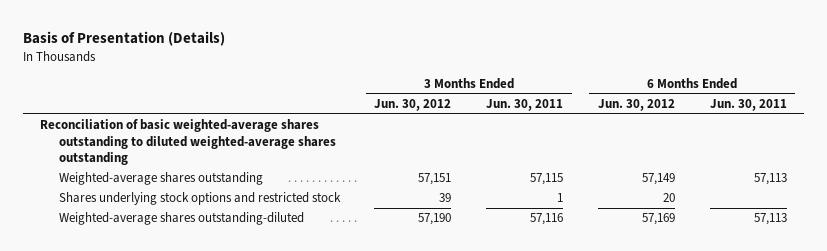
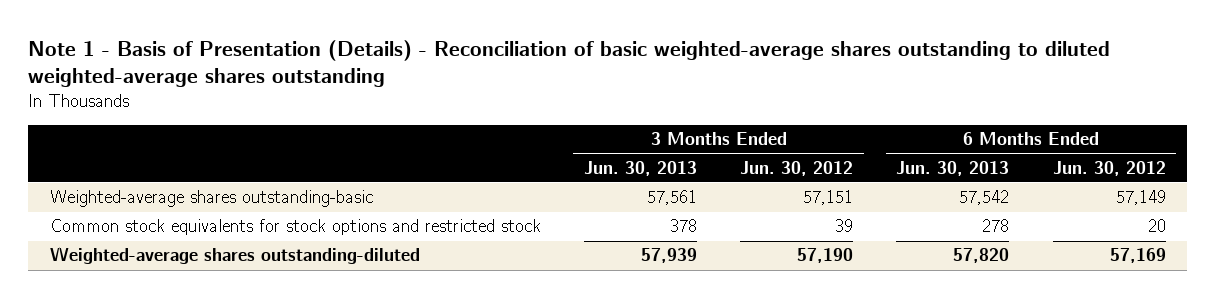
[22,31,225,47] Basis of Presentation (Details) -> [28,39,1111,88] Note 1 - Basis of Presentation (Details) - Reconciliation of basic weighted-average shares outstanding to diluted weighted-average shares outstanding
[486,99,564,112] Jun. 30, 2011 -> none
[709,99,787,112] Jun. 30, 2011 -> none
none -> [583,160,697,176] Jun. 30, 2013
none -> [896,160,1010,176] Jun. 30, 2013
[40,119,336,166] Reconciliation of basic weighted-average shares outstanding to diluted weighted-average shares outstanding -> none
[58,172,263,186] Weighted-average shares outstanding -> [49,190,373,208] Weighted-average shares outstanding-basic
[58,192,341,206] Shares underlying stock options and restricted stock -> [49,219,541,236] Common stock equivalents for stock options and restricted stock

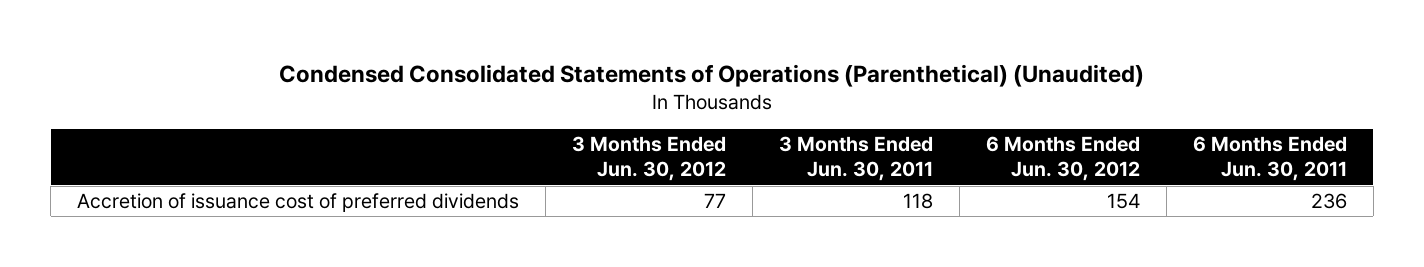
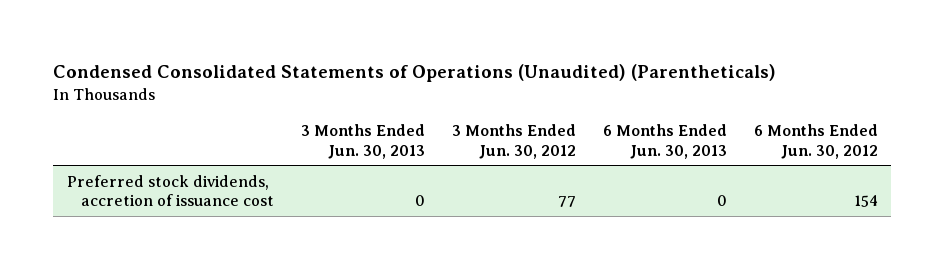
[278,63,1144,87] Condensed Consolidated Statements of Operations (Parenthetical) (Unaudited) -> [53,64,777,83] Condensed Consolidated Statements of Operations (Unaudited) (Parentheticals)
[778,136,933,182] 3 Months Ended Jun. 30, 2011 -> none
[1192,136,1347,182] 6 Months Ended Jun. 30, 2011 -> none
none -> [300,124,425,159] 3 Months Ended Jun. 30, 2013
none -> [602,124,727,159] 6 Months Ended Jun. 30, 2013
[77,193,520,213] Accretion of issuance cost of preferred dividends -> [66,174,274,207] Preferred stock dividends, accretion of issuance cost

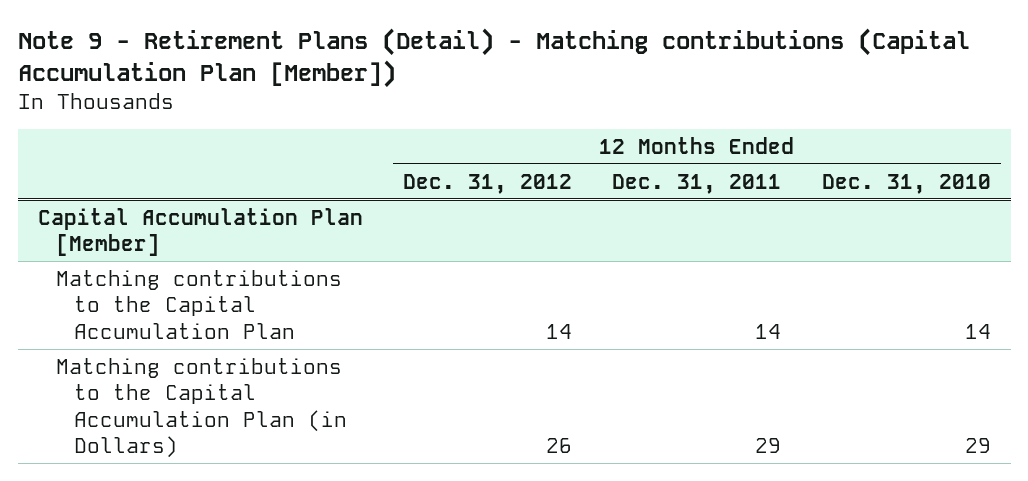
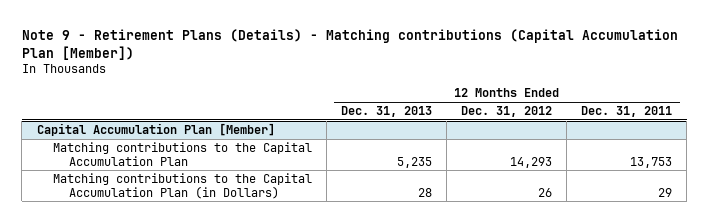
[17,28,970,89] Note 9 - Retirement Plans (Detail) - Matching contributions (Capital Accumulation Plan [Member]) -> [21,28,678,60] Note 9 - Retirement Plans (Details) - Matching contributions (Capital Accumulation Plan [Member])
[821,173,991,194] Dec. 31, 2010 -> none
none -> [341,106,433,118] Dec. 31, 2013
[546,323,573,339] 14 -> [510,156,553,168] 14,293
[755,323,782,339] 14 -> [630,156,673,168] 13,753

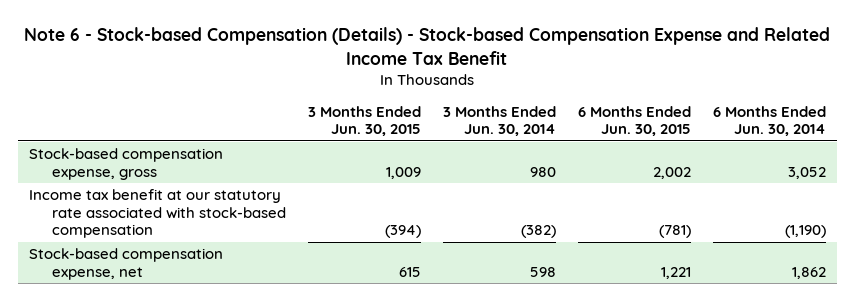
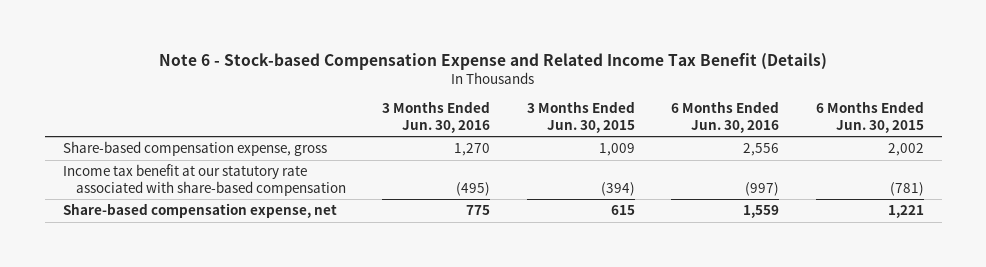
[24,27,831,65] Note 6 - Stock-based Compensation (Details) - Stock-based Compensation Expense and Related Income Tax Benefit -> [159,52,828,70] Note 6 - Stock-based Compensation Expense and Related Income Tax Benefit (Details)
[443,105,557,137] 3 Months Ended Jun. 30, 2014 -> none
[712,105,826,137] 6 Months Ended Jun. 30, 2014 -> none
none -> [382,101,491,133] 3 Months Ended Jun. 30, 2016
none -> [671,101,780,133] 6 Months Ended Jun. 30, 2016
[28,148,223,180] Stock-based compensation expense, gross -> [62,141,327,157] Share-based compensation expense, gross
[28,189,287,239] Income tax benefit at our statutory rate associated with stock-based compensation -> [62,164,346,196] Income tax benefit at our statutory rate associated with share-based compensation
[28,248,223,280] Stock-based compensation expense, net -> [62,203,337,219] Share-based compensation expense, net

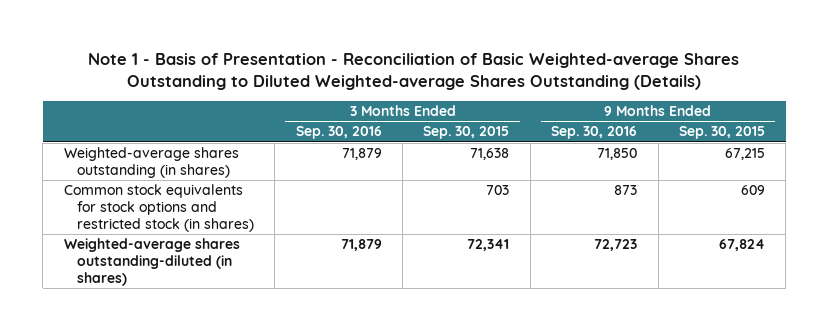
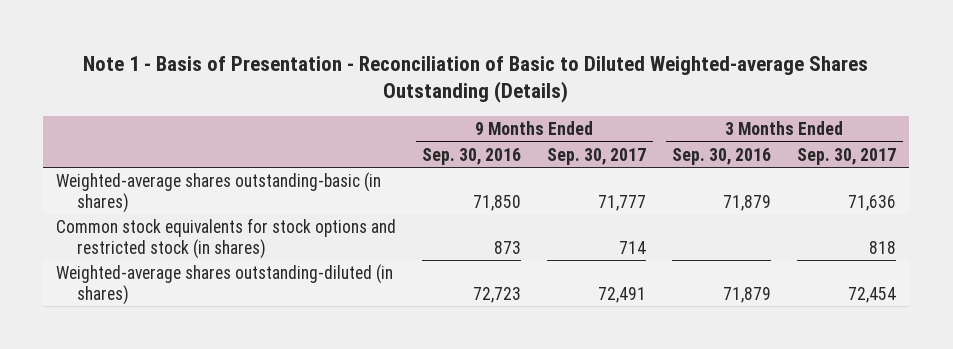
[88,52,740,90] Note 1 - Basis of Presentation - Reconciliation of Basic Weighted-average Shares Outstanding to Diluted Weighted-average Shares Outstanding (Details) -> [83,55,869,104] Note 1 - Basis of Presentation - Reconciliation of Basic to Diluted Weighted-average Shares Outstanding (Details)
[423,126,510,140] Sep. 30, 2015 -> none
[678,126,765,140] Sep. 30, 2015 -> none
none -> [547,147,647,165] Sep. 30, 2017
none -> [797,147,897,165] Sep. 30, 2017
[63,147,239,179] Weighted-average shares outstanding (in shares) -> [56,172,382,213] Weighted-average shares outstanding-basic (in shares)

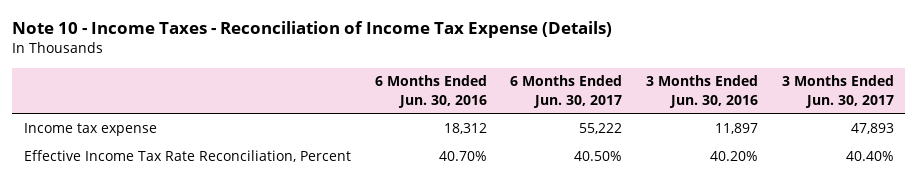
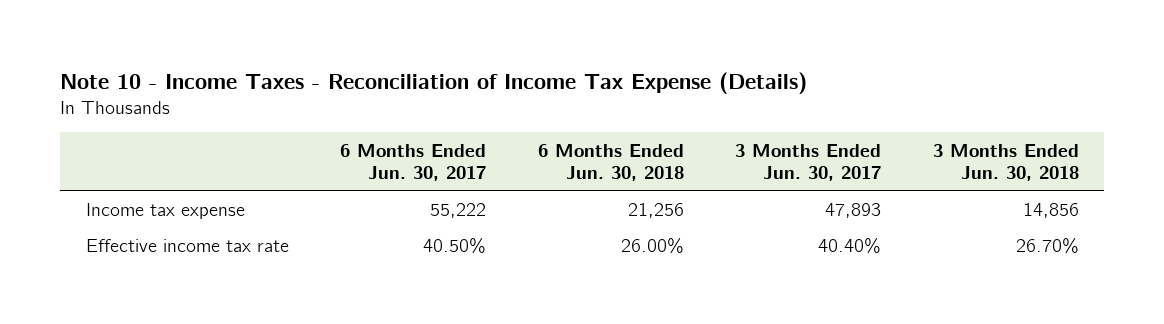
[374,75,487,108] 6 Months Ended Jun. 30, 2016 -> none
[645,75,758,108] 3 Months Ended Jun. 30, 2016 -> none
none -> [537,143,684,182] 6 Months Ended Jun. 30, 2018
none -> [932,143,1079,182] 3 Months Ended Jun. 30, 2018
[24,149,352,162] Effective Income Tax Rate Reconciliation, Percent -> [85,239,289,253] Effective income tax rate

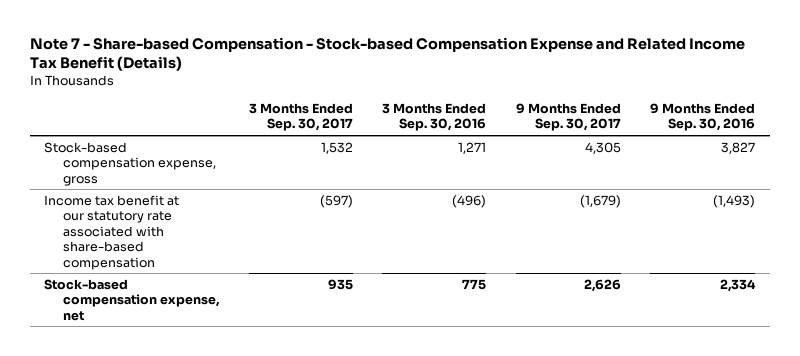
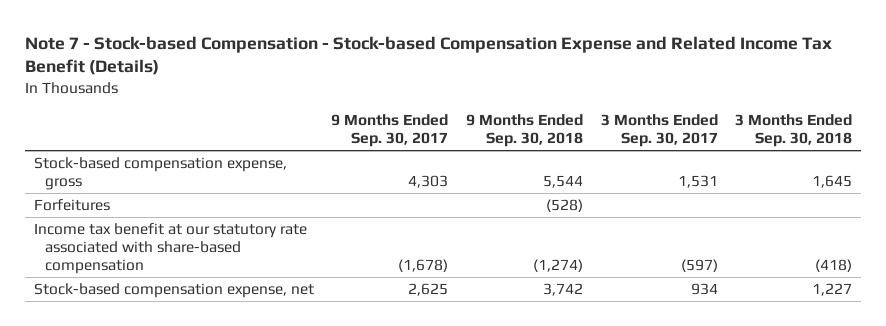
[29,36,745,72] Note 7 - Share-based Compensation - Stock-based Compensation Expense and Related Income Tax Benefit (Details) -> [24,35,832,76] Note 7 - Stock-based Compensation - Stock-based Compensation Expense and Related Income Tax Benefit (Details)
[382,103,487,132] 3 Months Ended Sep. 30, 2016 -> none
[650,103,756,132] 9 Months Ended Sep. 30, 2016 -> none
none -> [465,114,583,148] 9 Months Ended Sep. 30, 2018
none -> [735,114,853,148] 3 Months Ended Sep. 30, 2018
[320,141,353,154] 1,532 -> [677,174,718,188] 1,531
[584,141,621,154] 4,305 -> [408,174,449,188] 4,303
none -> [33,198,110,211] Forfeitures
[579,194,621,208] (1,679) -> [398,259,449,273] (1,678)
[327,278,353,290] 935 -> [690,282,718,295] 934
[583,278,621,292] 2,626 -> [408,282,449,296] 2,625

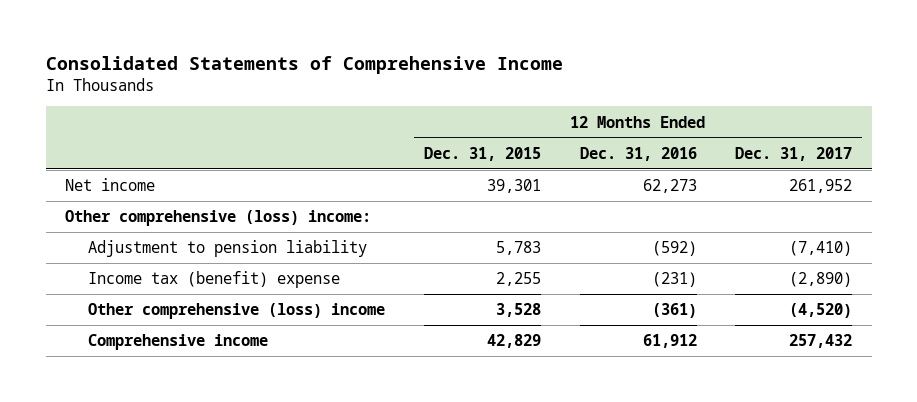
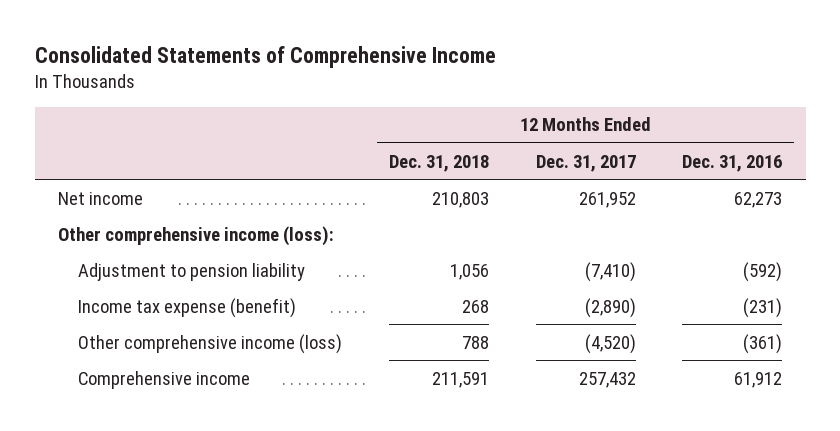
[423,146,541,161] Dec. 31, 2015 -> none
none -> [388,154,489,172] Dec. 31, 2018
[64,210,371,227] Other comprehensive (loss) income: -> [57,225,334,246] Other comprehensive income (loss):
[88,271,341,289] Income tax (benefit) expense -> [78,297,297,318] Income tax expense (benefit)
[88,303,386,320] Other comprehensive (loss) income -> [78,333,343,354] Other comprehensive income (loss)

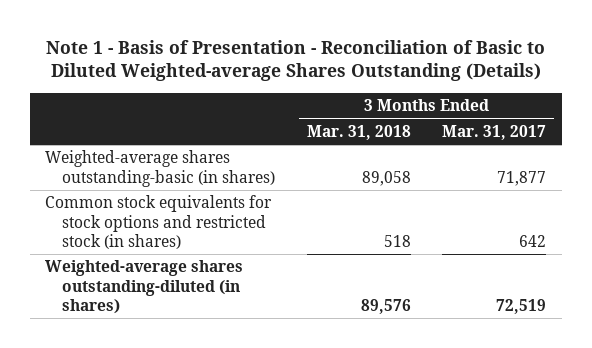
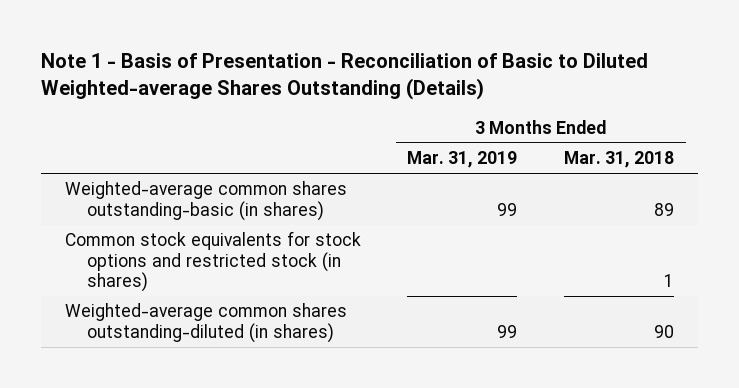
[442,124,547,140] Mar. 31, 2017 -> none
none -> [407,151,518,169] Mar. 31, 2019
[45,150,276,187] Weighted-average shares outstanding-basic (in shares) -> [64,181,347,221] Weighted-average common shares outstanding-basic (in shares)
[361,170,411,186] 89,058 -> [654,202,675,216] 89
[383,234,411,247] 518 -> [664,273,675,287] 1
[45,260,244,314] Weighted-average shares outstanding-diluted (in shares) -> [64,303,347,343] Weighted-average common shares outstanding-diluted (in shares)
[360,298,411,314] 89,576 -> [654,324,675,338] 90

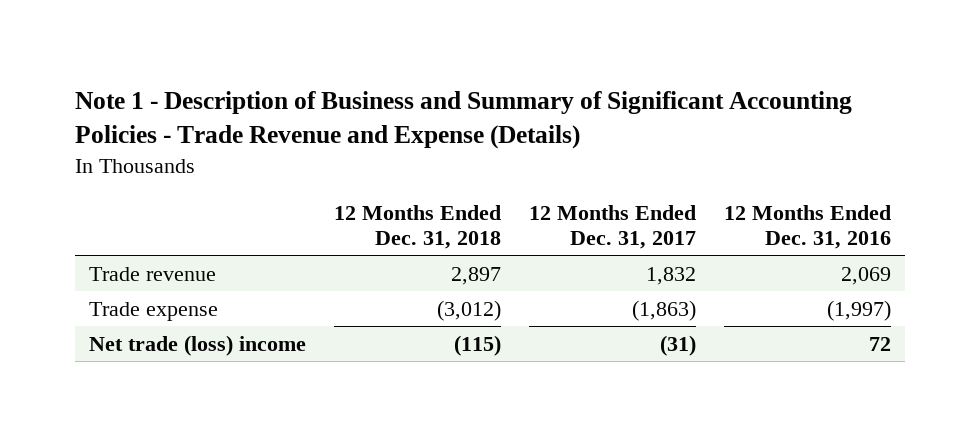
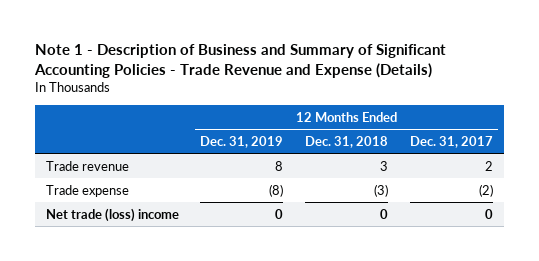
[723,204,891,249] 12 Months Ended Dec. 31, 2016 -> none
none -> [200,135,284,148] Dec. 31, 2019
[450,266,501,285] 2,897 -> [380,160,389,171] 3
[645,266,696,285] 1,832 -> [484,160,493,171] 2
[436,299,501,321] (3,012) -> [374,183,389,197] (3)
[631,299,696,321] (1,863) -> [478,183,493,197] (2)
[453,334,501,356] (115) -> [380,208,389,219] 0
[659,334,696,356] (31) -> [484,208,493,219] 0

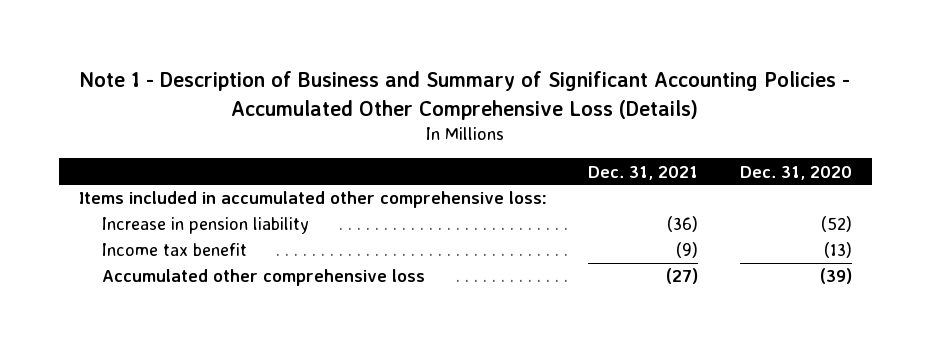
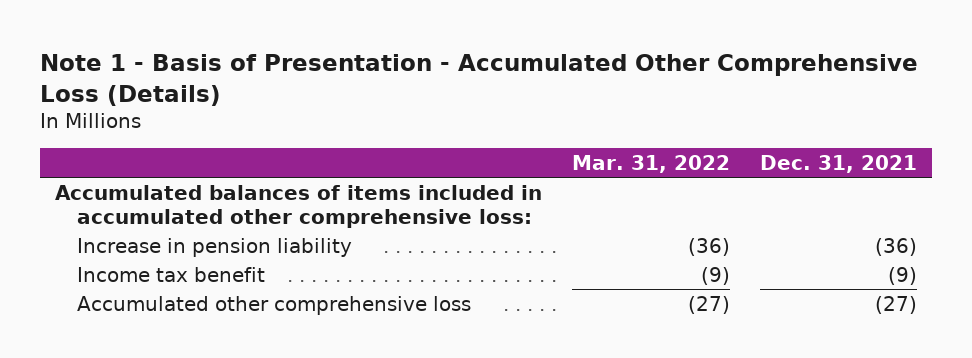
[79,71,851,120] Note 1 - Description of Business and Summary of Significant Accounting Policies - Accumulated Other Comprehensive Loss (Details) -> [40,53,919,106] Note 1 - Basis of Presentation - Accumulated Other Comprehensive Loss (Details)
[739,165,852,180] Dec. 31, 2020 -> none
none -> [572,155,731,174] Mar. 31, 2022
[79,191,548,209] Items included in accumulated other comprehensive loss: -> [55,184,543,228] Accumulated balances of items included in accumulated other comprehensive loss:

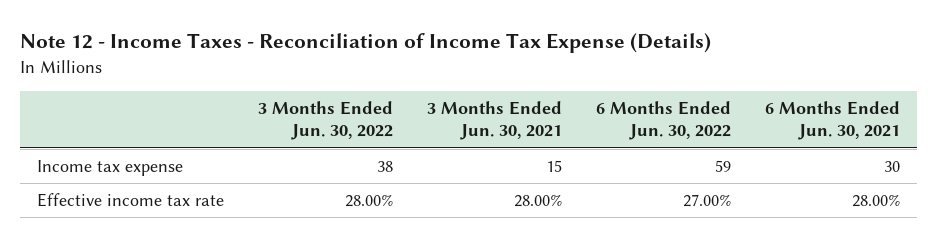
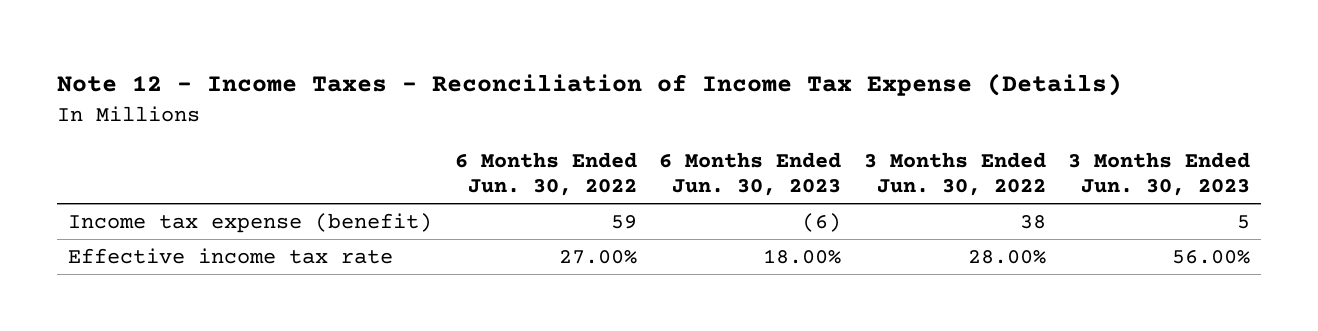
[426,100,562,141] 3 Months Ended Jun. 30, 2021 -> none
[764,100,900,141] 6 Months Ended Jun. 30, 2021 -> none
none -> [659,151,842,196] 6 Months Ended Jun. 30, 2023
none -> [1067,151,1250,196] 3 Months Ended Jun. 30, 2023
[36,160,183,177] Income tax expense -> [68,212,433,233] Income tax expense (benefit)

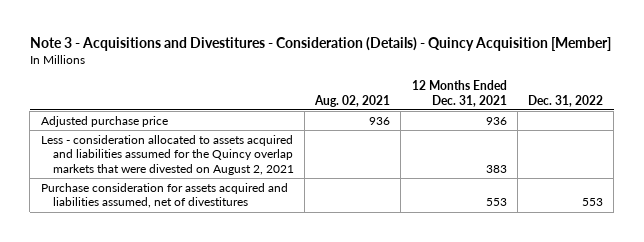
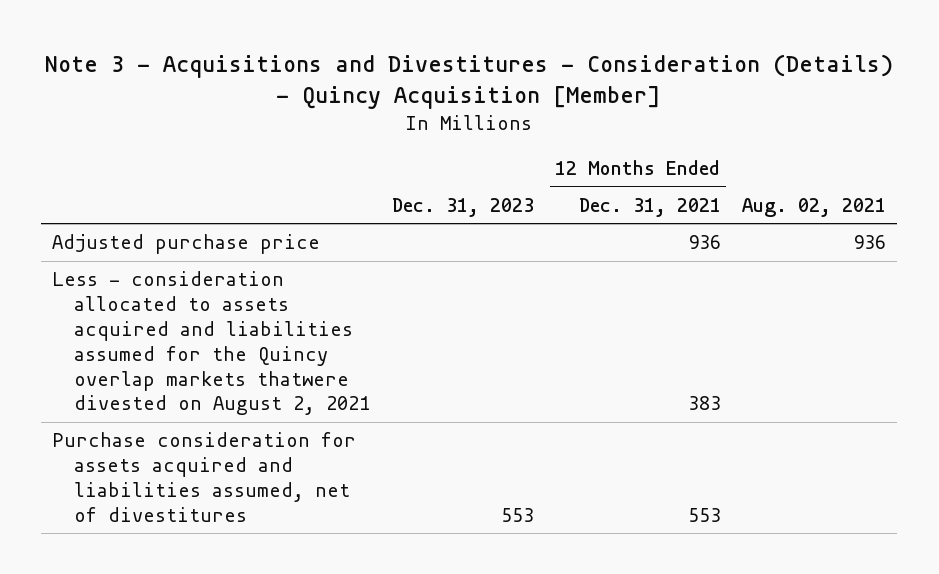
[527,94,603,107] Dec. 31, 2022 -> none
none -> [391,197,534,217] Dec. 31, 2023
[40,134,294,176] Less - consideration allocated to assets acquired and liabilities assumed for the Quincy overlap markets that were divested on August 2, 2021 -> [52,271,370,416] Less - consideration allocated to assets acquired and liabilities assumed for the Quincy overlap markets thatwere divested on August 2, 2021

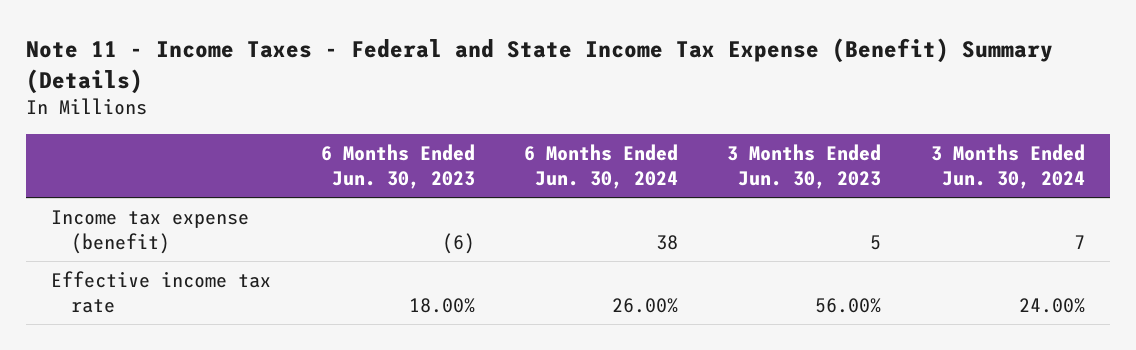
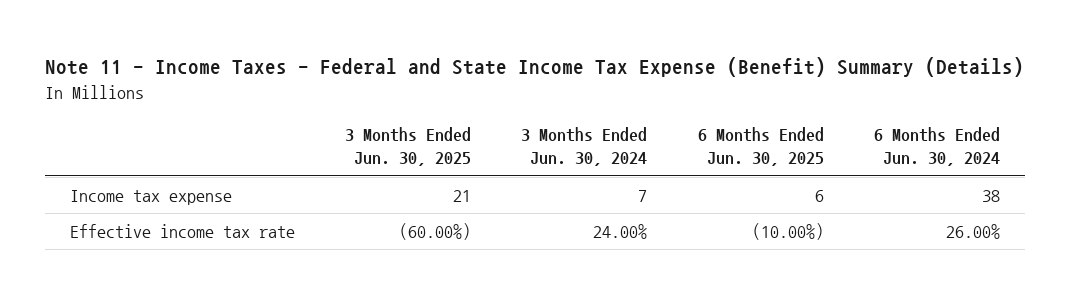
[320,144,475,189] 6 Months Ended Jun. 30, 2023 -> none
[727,144,882,189] 3 Months Ended Jun. 30, 2023 -> none
none -> [345,126,472,167] 3 Months Ended Jun. 30, 2025
none -> [697,126,824,167] 6 Months Ended Jun. 30, 2025
[51,210,250,254] Income tax expense (benefit) -> [69,190,232,206] Income tax expense

